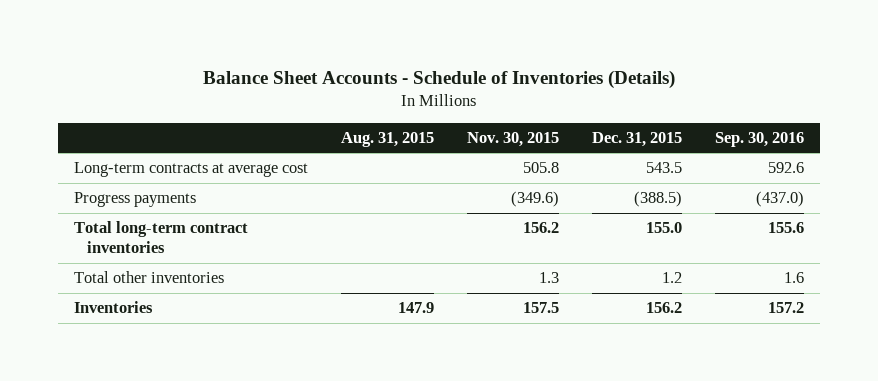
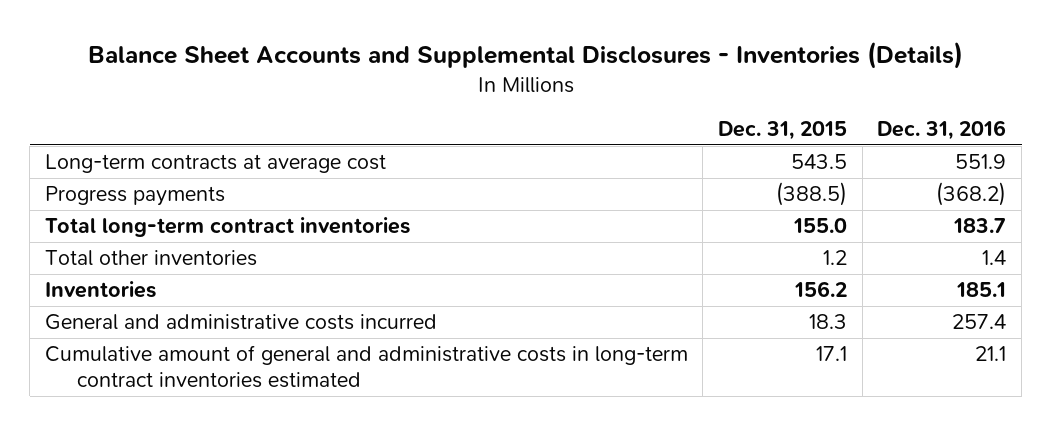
[202,69,675,89] Balance Sheet Accounts - Schedule of Inventories (Details) -> [87,40,963,69] Balance Sheet Accounts and Supplemental Disclosures - Inventories (Details)
[341,131,435,147] Aug. 31, 2015 -> none
[466,131,559,147] Nov. 30, 2015 -> none
[714,131,804,147] Sep. 30, 2016 -> none
none -> [877,120,1007,141] Dec. 31, 2016
none -> [44,314,437,331] General and administrative costs incurred
none -> [44,345,688,389] Cumulative amount of general and administrative costs in long-term contract inventories estimated

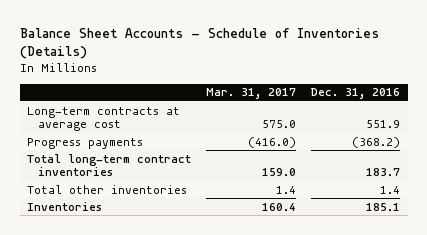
[87,40,963,69] Balance Sheet Accounts and Supplemental Disclosures - Inventories (Details) -> [19,27,379,60] Balance Sheet Accounts - Schedule of Inventories (Details)
[718,121,848,141] Dec. 31, 2015 -> none
none -> [206,88,297,100] Mar. 31, 2017
[44,314,437,331] General and administrative costs incurred -> none
[44,345,688,389] Cumulative amount of general and administrative costs in long-term contract inventories estimated -> none

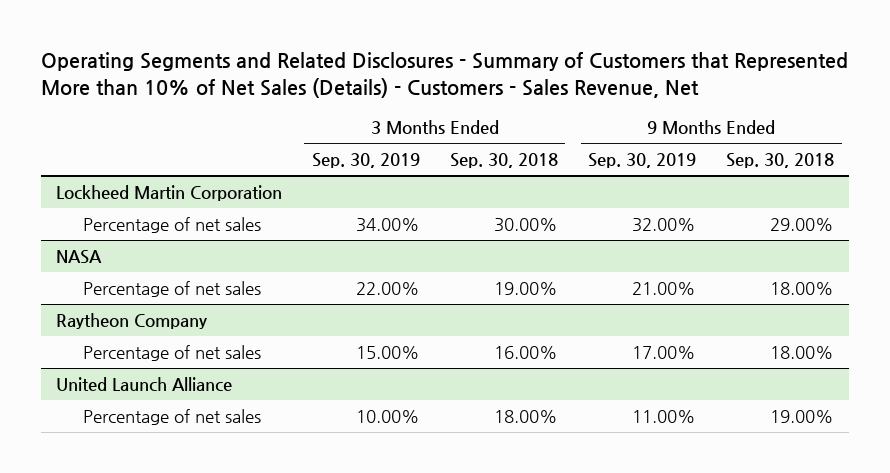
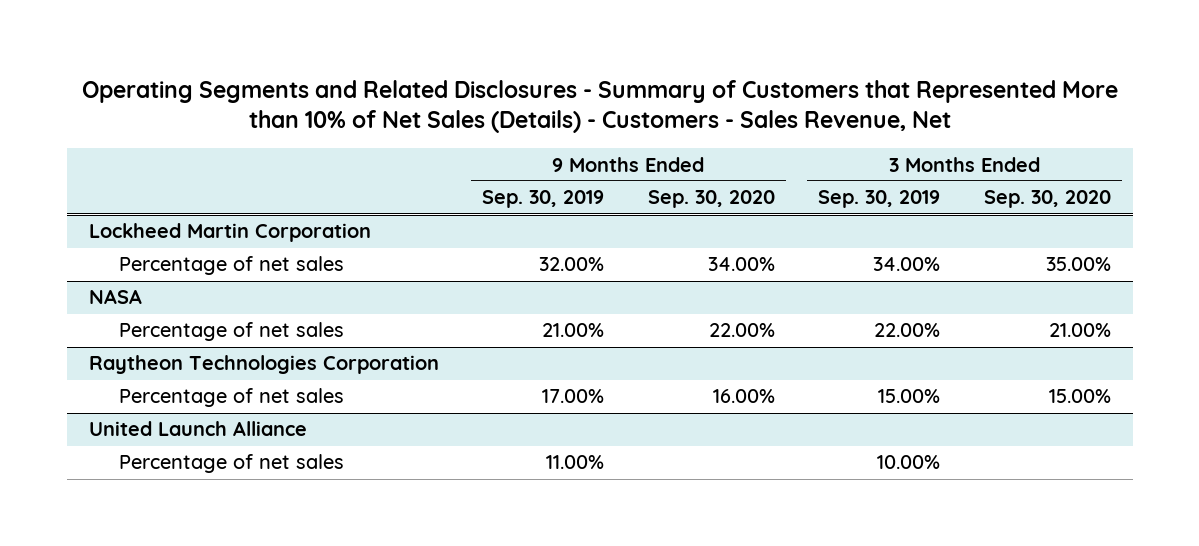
[449,153,558,169] Sep. 30, 2018 -> none
[726,153,835,169] Sep. 30, 2018 -> none
none -> [647,190,775,209] Sep. 30, 2020
none -> [983,190,1111,209] Sep. 30, 2020
[55,313,207,330] Raytheon Company -> [88,355,439,375] Raytheon Technologies Corporation

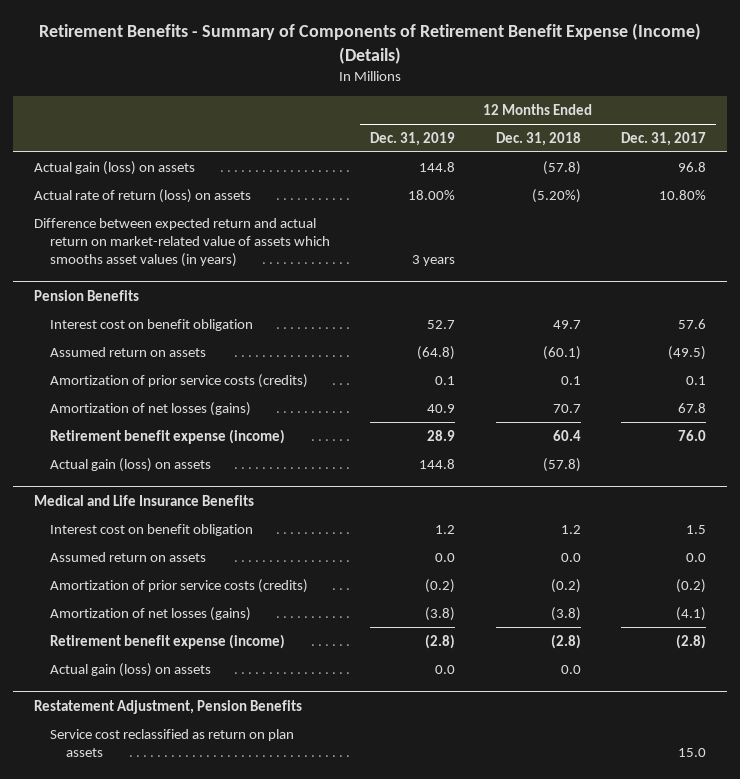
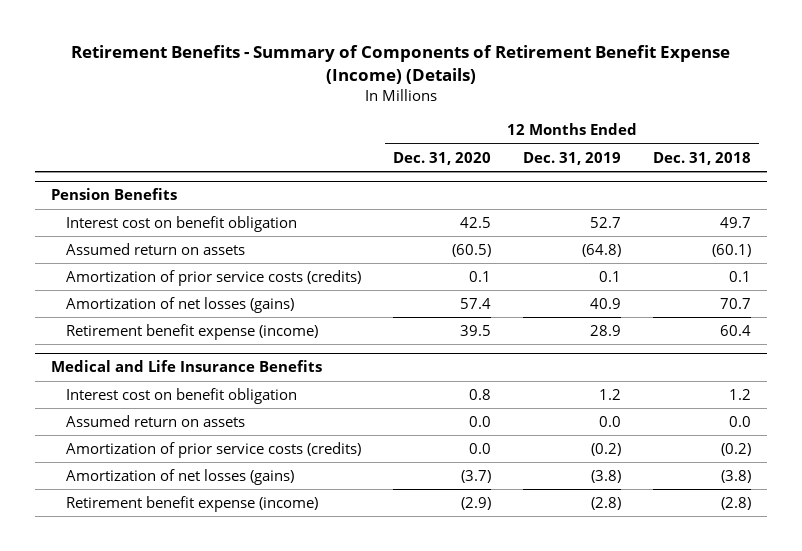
[621,131,707,146] Dec. 31, 2017 -> none
none -> [393,151,492,165] Dec. 31, 2020
[33,160,195,175] Actual gain (loss) on assets -> none
[33,188,251,203] Actual rate of return (loss) on assets -> none
[33,217,330,267] Difference between expected return and actual return on market-related value of assets which smooths asset values (in years) -> none
[49,457,211,472] Actual gain (loss) on assets -> none
[49,662,211,677] Actual gain (loss) on assets -> none
[33,699,302,714] Restatement Adjustment, Pension Benefits -> none
[49,728,294,757] Service cost reclassified as return on plan assets -> none

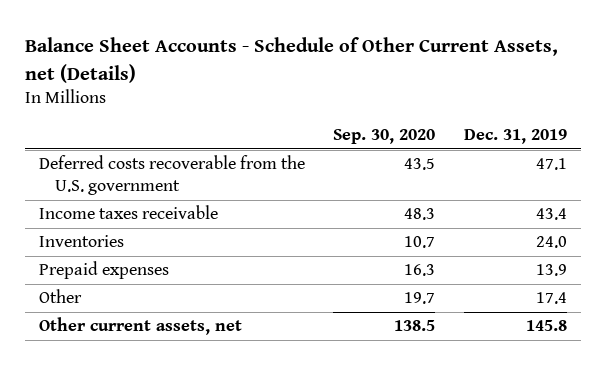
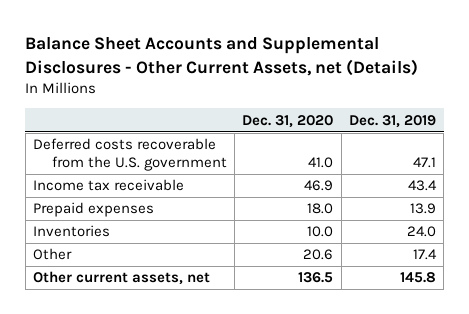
[25,37,559,83] Balance Sheet Accounts - Schedule of Other Current Assets, net (Details) -> [25,37,419,76] Balance Sheet Accounts and Supplemental Disclosures - Other Current Assets, net (Details)
[333,129,436,145] Sep. 30, 2020 -> none
none -> [242,114,334,128] Dec. 31, 2020
[39,205,219,220] Income taxes receivable -> [33,179,185,192] Income tax receivable
[39,235,125,248] Inventories -> [33,225,111,238] Inventories

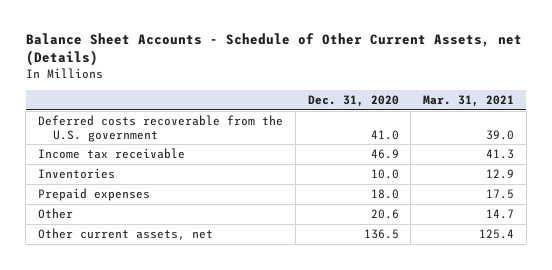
[25,37,419,76] Balance Sheet Accounts and Supplemental Disclosures - Other Current Assets, net (Details) -> [25,33,522,67] Balance Sheet Accounts - Schedule of Other Current Assets, net (Details)
[349,114,437,128] Dec. 31, 2019 -> none
none -> [423,95,515,108] Mar. 31, 2021
[33,202,155,218] Prepaid expenses -> [38,187,151,201] Prepaid expenses

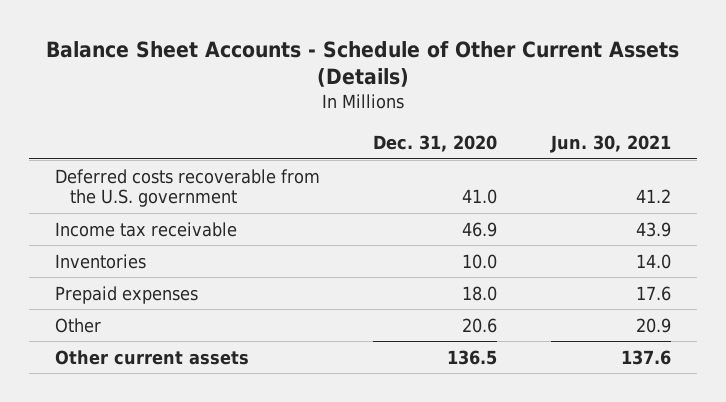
[25,33,522,67] Balance Sheet Accounts - Schedule of Other Current Assets, net (Details) -> [45,40,679,88] Balance Sheet Accounts - Schedule of Other Current Assets (Details)
[423,95,515,108] Mar. 31, 2021 -> none
none -> [549,134,671,153] Jun. 30, 2021
[38,227,214,240] Other current assets, net -> [55,349,250,365] Other current assets

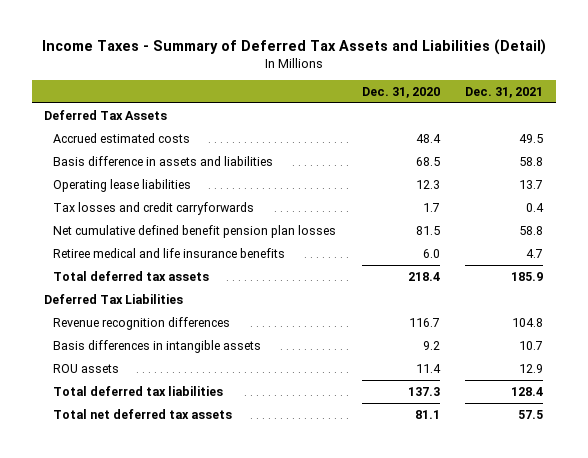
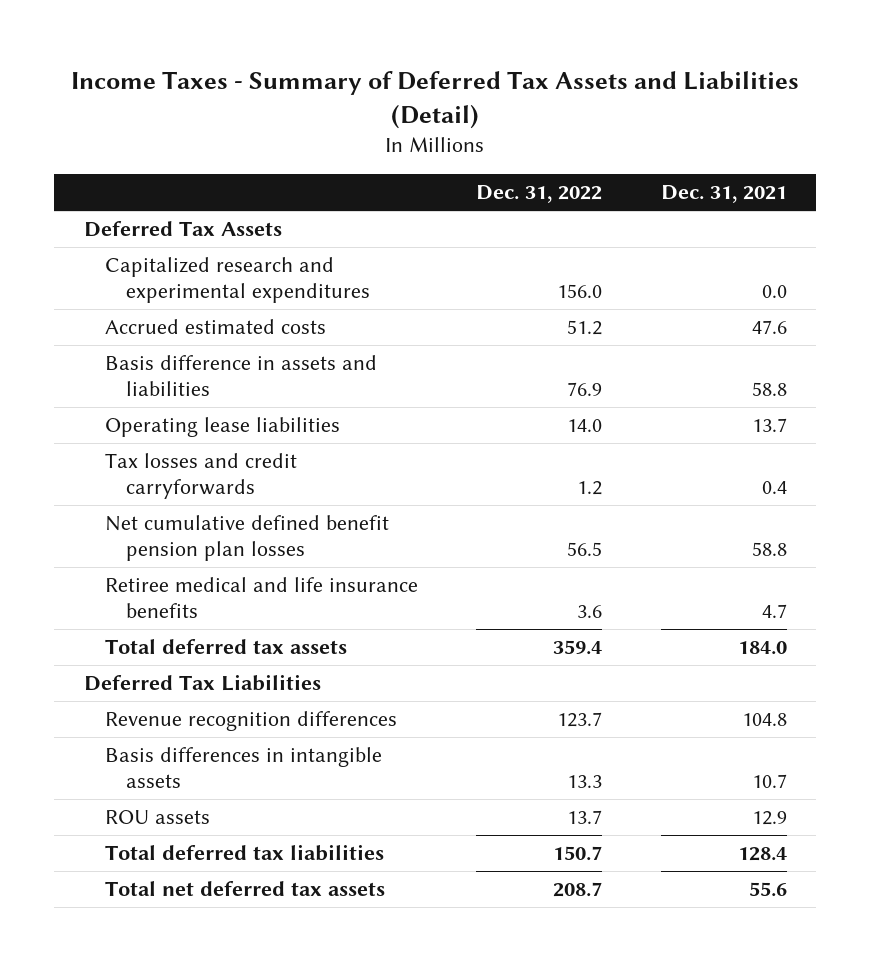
[361,86,440,98] Dec. 31, 2020 -> none
none -> [476,185,603,204] Dec. 31, 2022
none -> [104,257,371,303] Capitalized research and experimental expenditures
[519,133,544,143] 49.5 -> [751,320,787,335] 47.6
[511,271,544,281] 185.9 -> [737,641,787,656] 184.0
[518,409,544,419] 57.5 -> [748,882,787,898] 55.6

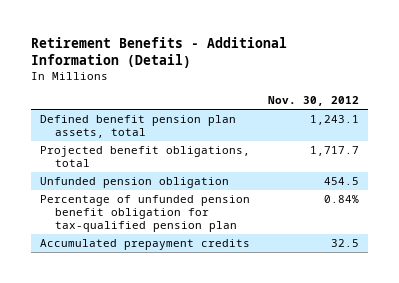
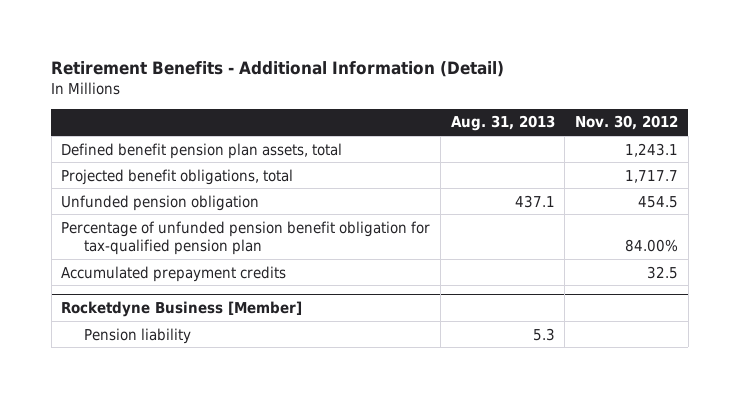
none -> [450,115,555,132] Aug. 31, 2013
[324,194,360,203] 0.84% -> [624,238,678,252] 84.00%
none -> [61,300,303,317] Rocketdyne Business [Member]
none -> [84,327,192,344] Pension liability

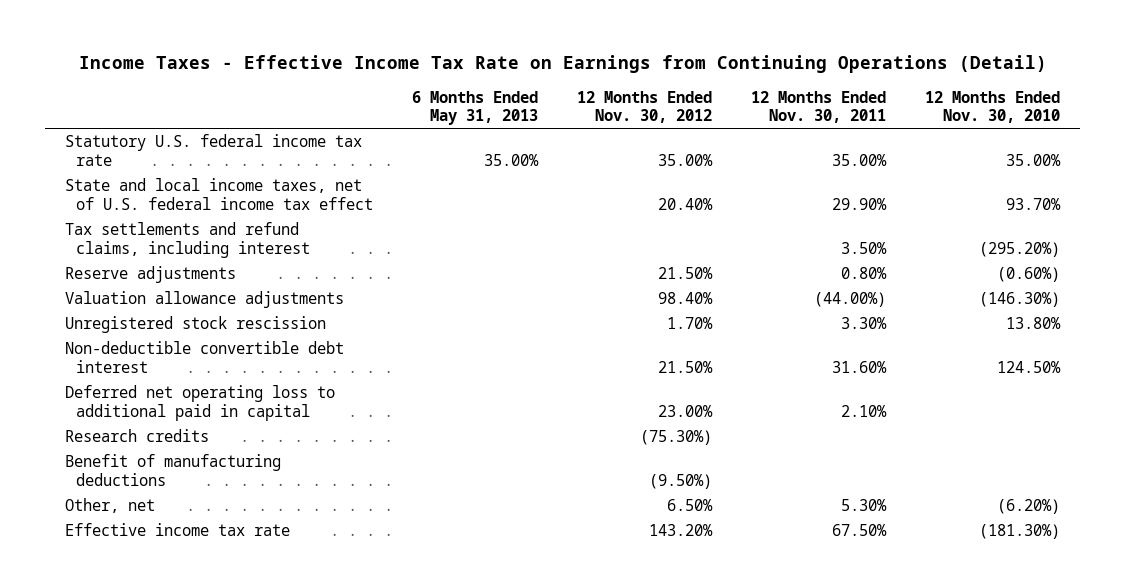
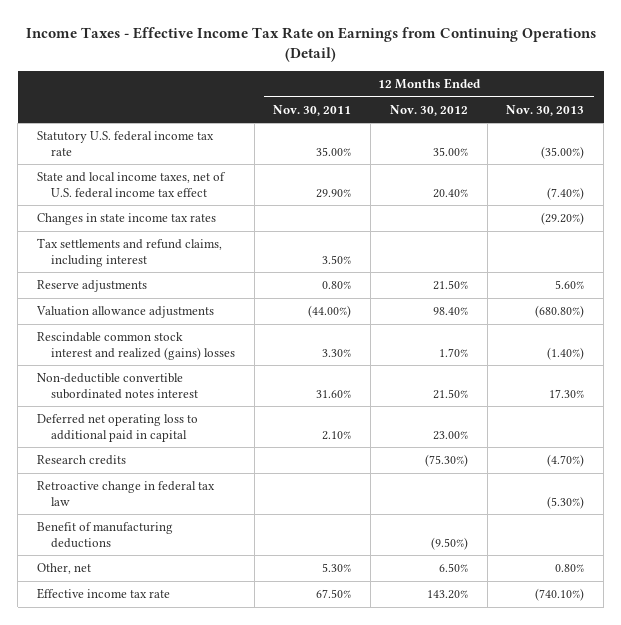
[412,90,539,125] 6 Months Ended May 31, 2013 -> none
[925,90,1061,123] 12 Months Ended Nov. 30, 2010 -> none
none -> [506,104,585,116] Nov. 30, 2013
none -> [37,213,217,226] Changes in state income tax rates
[64,316,326,334] Unregistered stock rescission -> [37,332,235,360] Rescindable common stock interest and realized (gains) losses
[64,341,344,373] Non-deductible convertible debt interest -> [37,373,198,399] Non-deductible convertible subordinated notes interest
none -> [37,481,216,506] Retroactive change in federal tax law

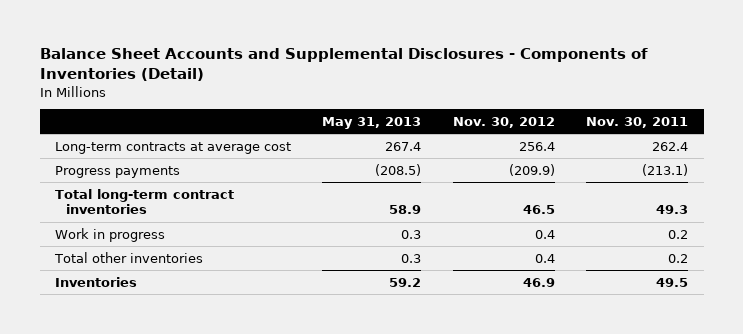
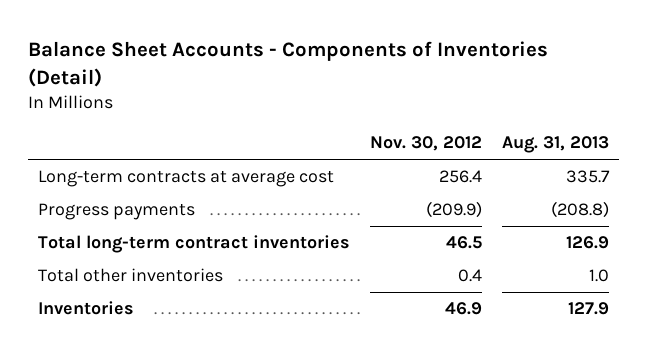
[39,48,648,82] Balance Sheet Accounts and Supplemental Disclosures - Components of Inventories (Detail) -> [27,40,548,87] Balance Sheet Accounts - Components of Inventories (Detail)
[322,117,422,130] May 31, 2013 -> none
[586,117,689,129] Nov. 30, 2011 -> none
none -> [501,135,609,153] Aug. 31, 2013
[55,227,166,242] Work in progress -> none

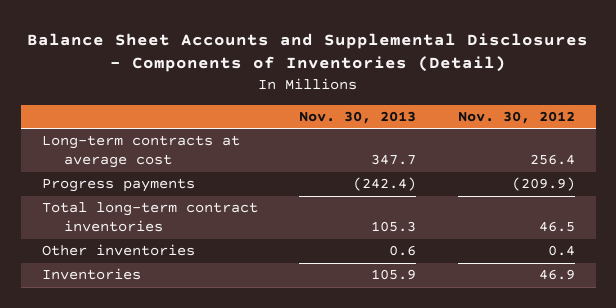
[27,40,548,87] Balance Sheet Accounts - Components of Inventories (Detail) -> [27,32,589,73] Balance Sheet Accounts and Supplemental Disclosures - Components of Inventories (Detail)
[501,135,609,153] Aug. 31, 2013 -> none
none -> [299,111,417,125] Nov. 30, 2013
[37,268,223,283] Total other inventories -> [41,244,195,257] Other inventories

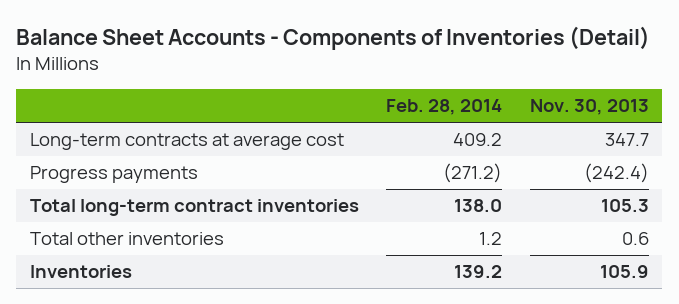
[27,32,589,73] Balance Sheet Accounts and Supplemental Disclosures - Components of Inventories (Detail) -> [16,26,651,51] Balance Sheet Accounts - Components of Inventories (Detail)
[457,111,575,125] Nov. 30, 2012 -> none
none -> [386,99,503,116] Feb. 28, 2014
[41,244,195,257] Other inventories -> [30,232,225,246] Total other inventories

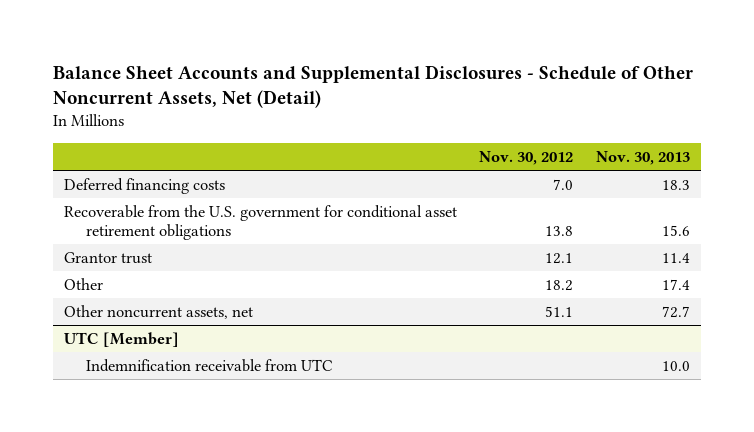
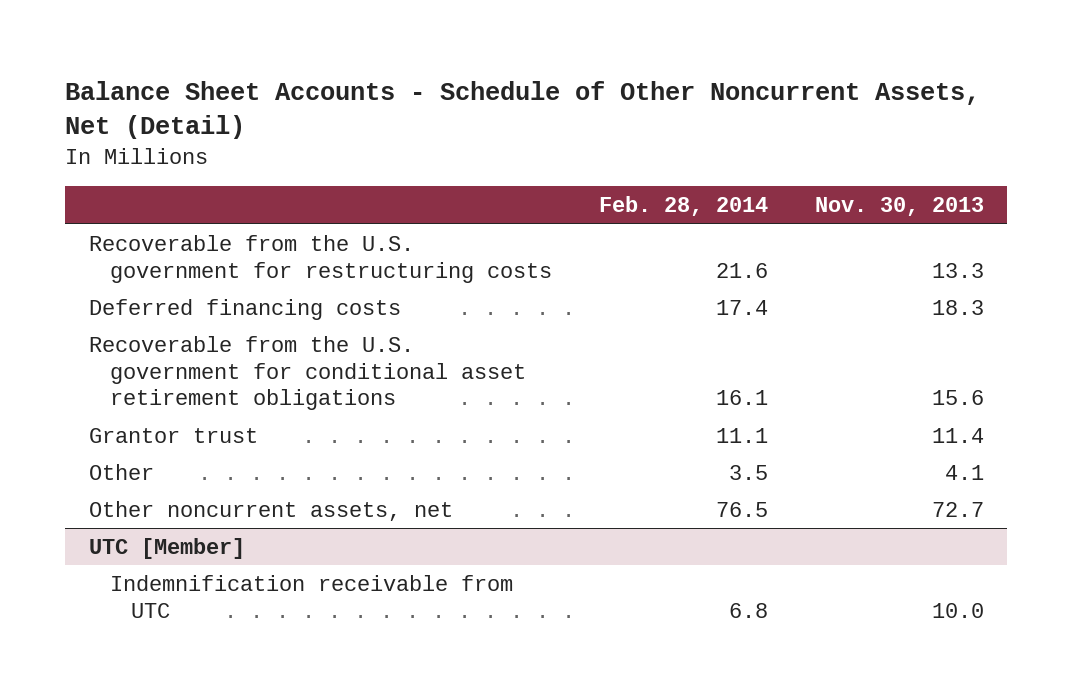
[53,64,694,109] Balance Sheet Accounts and Supplemental Disclosures - Schedule of Other Noncurrent Assets, Net (Detail) -> [65,80,981,140] Balance Sheet Accounts - Schedule of Other Noncurrent Assets, Net (Detail)
[479,150,574,165] Nov. 30, 2012 -> none
none -> [598,196,768,217] Feb. 28, 2014
none -> [88,235,552,283] Recoverable from the U.S. government for restructuring costs
[661,279,690,291] 17.4 -> [944,465,984,481] 4.1

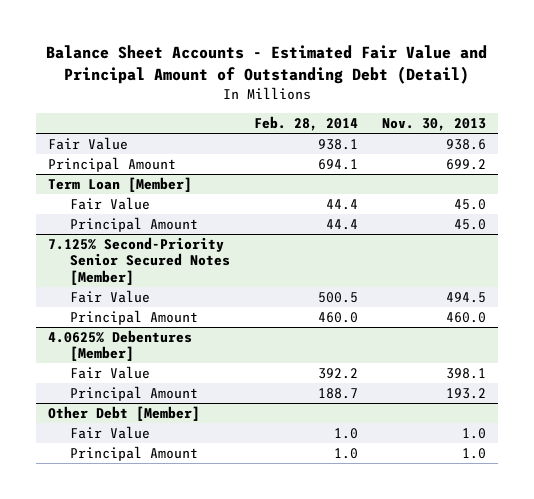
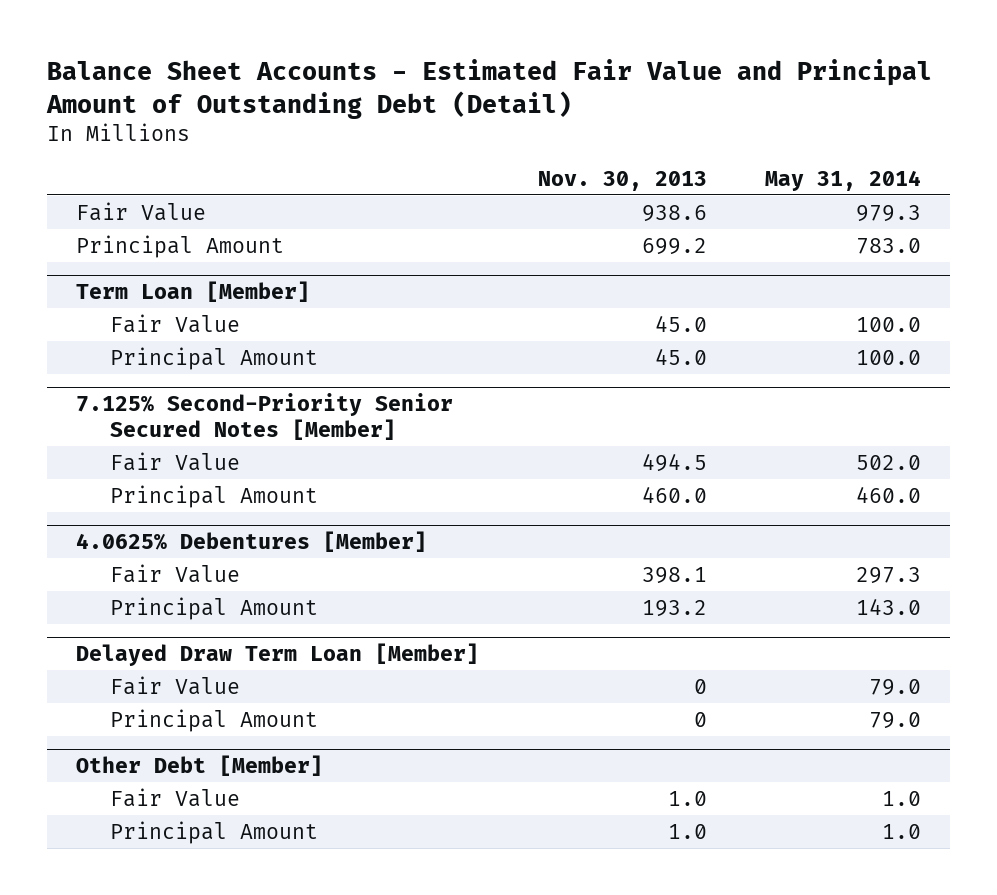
[253,115,358,131] Feb. 28, 2014 -> none
none -> [765,170,922,192] May 31, 2014
none -> [76,642,480,666] Delayed Draw Term Loan [Member]
none -> [109,675,240,695] Fair Value
none -> [109,708,318,732] Principal Amount

